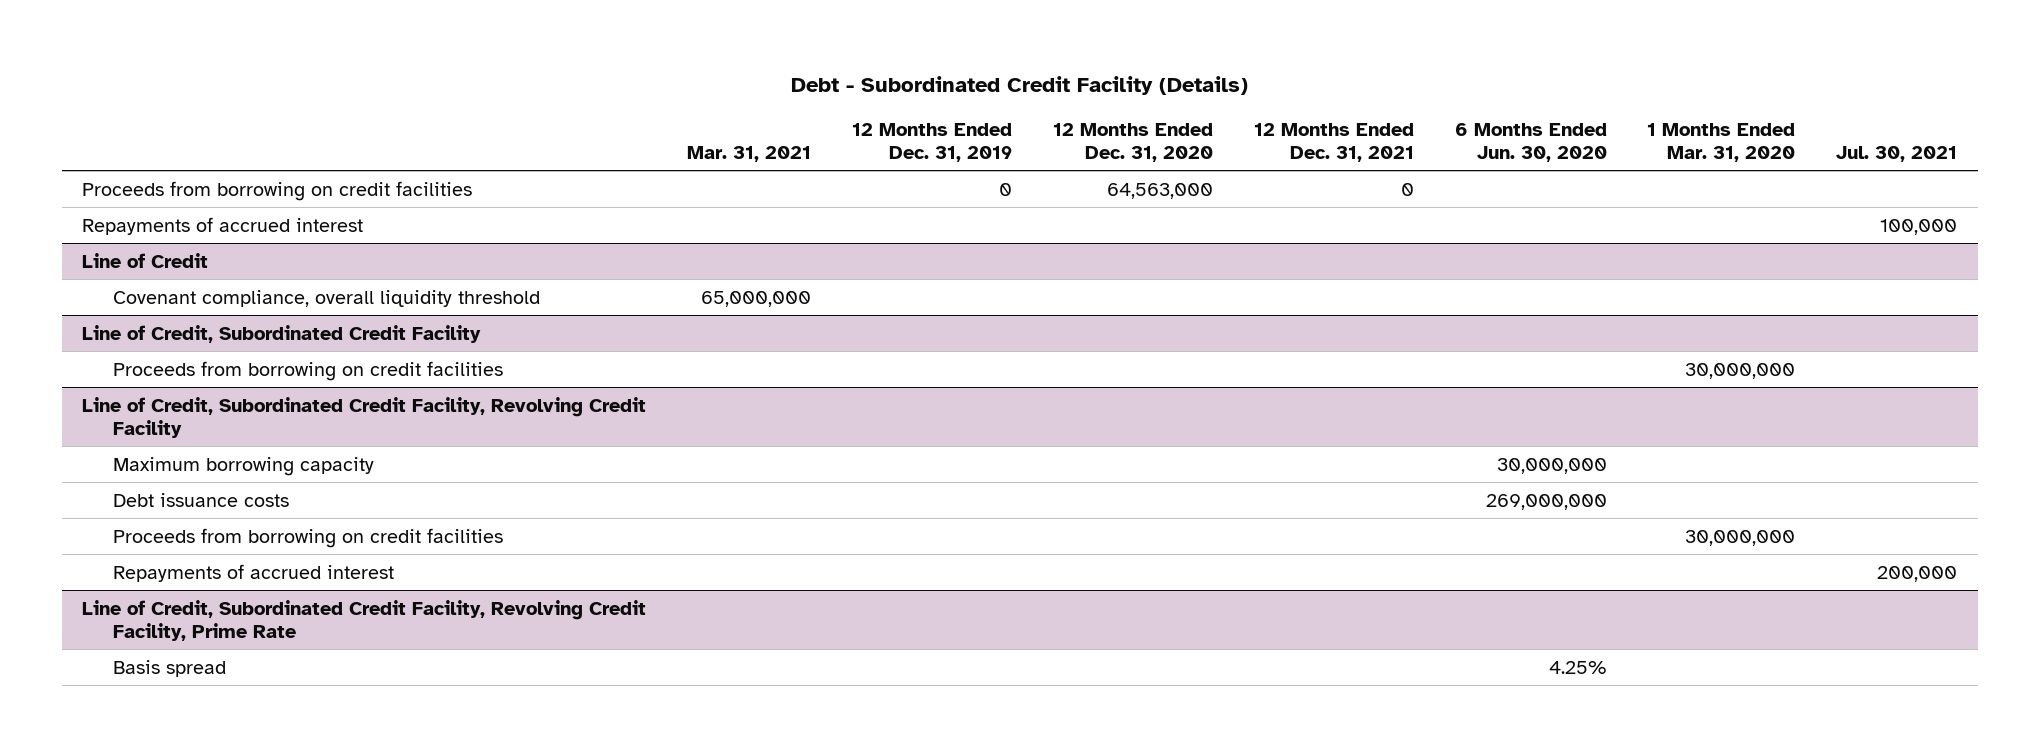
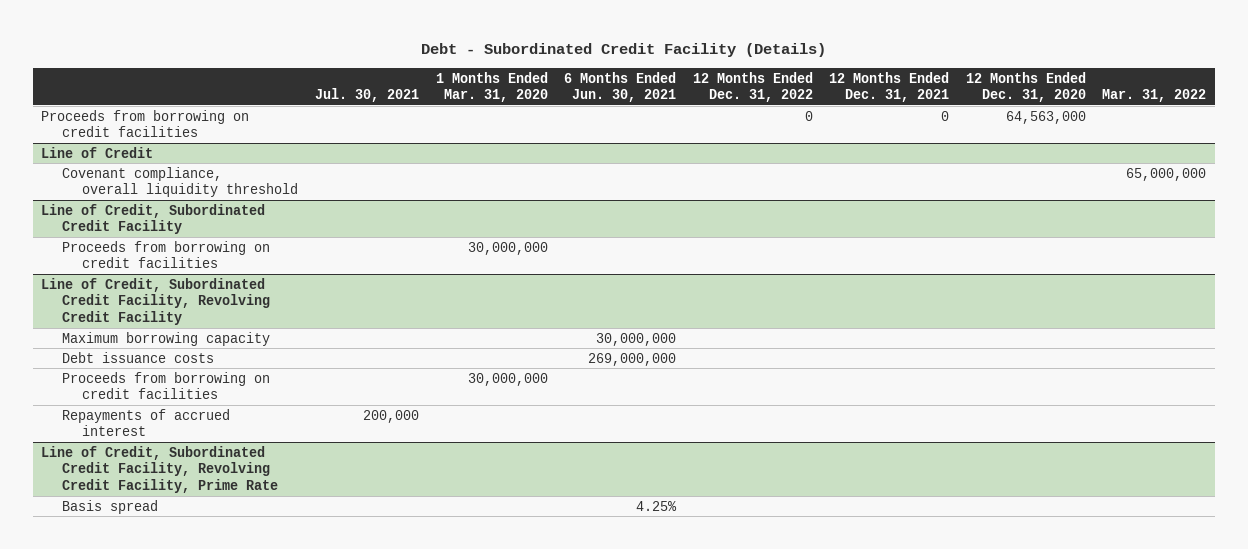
[687,145,812,162] Mar. 31, 2021 -> none
[852,122,1013,162] 12 Months Ended Dec. 31, 2019 -> none
[1454,122,1607,162] 6 Months Ended Jun. 30, 2020 -> none
none -> [564,71,677,103] 6 Months Ended Jun. 30, 2021
none -> [692,71,813,103] 12 Months Ended Dec. 31, 2022
none -> [1102,89,1207,103] Mar. 31, 2022
[82,216,364,235] Repayments of accrued interest -> none

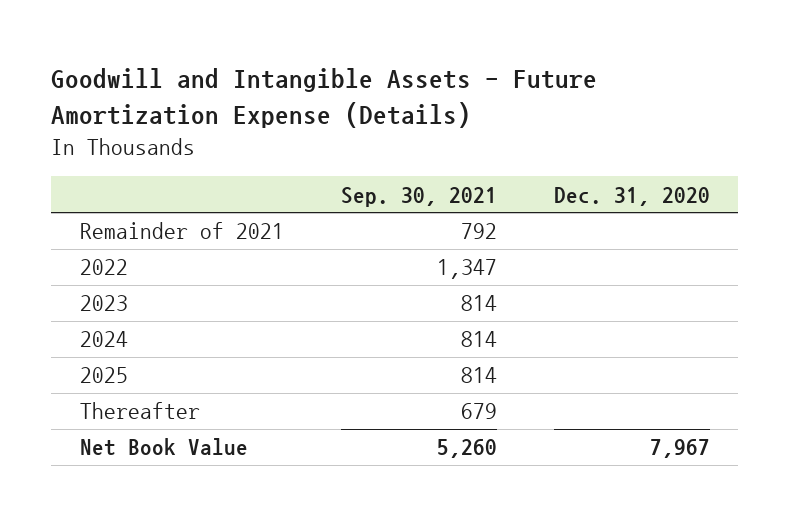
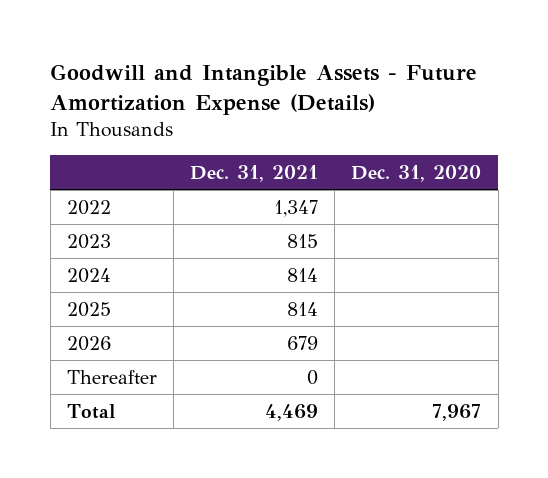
[340,186,497,207] Sep. 30, 2021 -> none
none -> [190,164,319,182] Dec. 31, 2021
[79,222,284,240] Remainder of 2021 -> none
none -> [66,335,111,351] 2026
[79,438,248,457] Net Book Value -> [66,403,115,419] Total

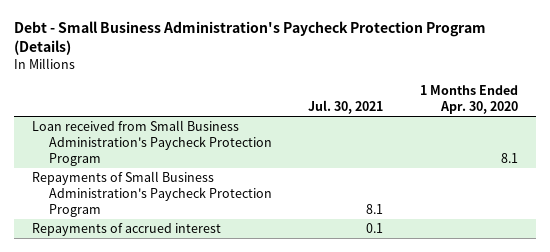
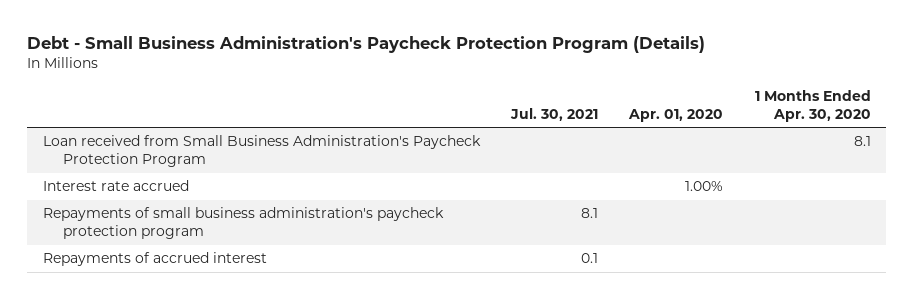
none -> [628,108,724,122] Apr. 01, 2020
none -> [42,180,189,192] Interest rate accrued
[32,171,273,217] Repayments of Small Business Administration's Paycheck Protection Program -> [42,207,444,240] Repayments of small business administration's paycheck protection program

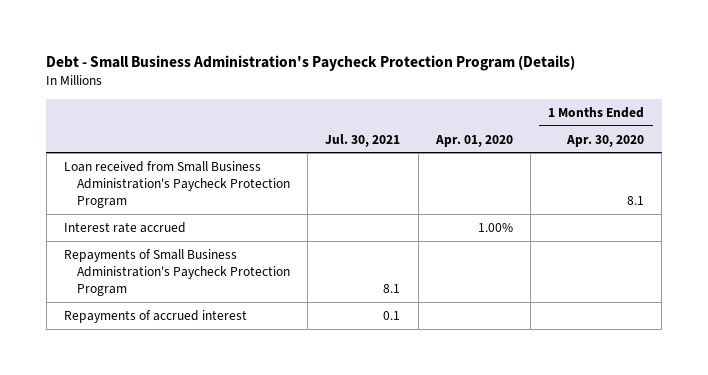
[42,207,444,240] Repayments of small business administration's paycheck protection program -> [63,248,291,296] Repayments of Small Business Administration's Paycheck Protection Program

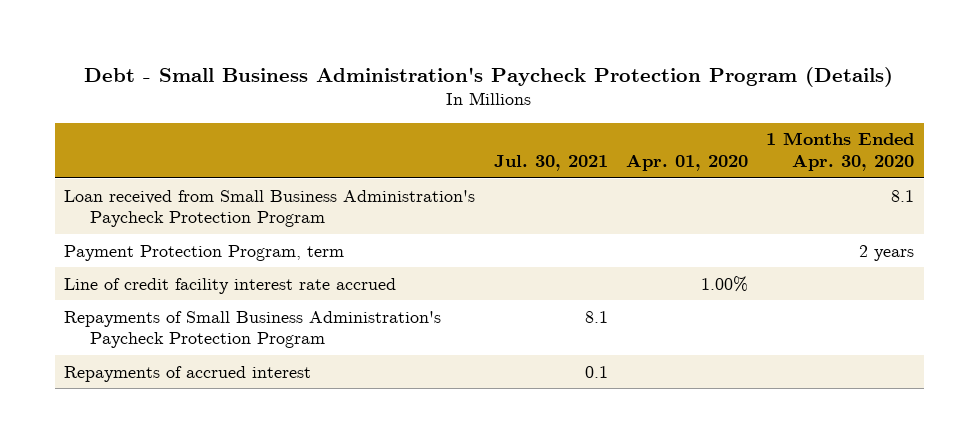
none -> [64,244,345,261] Payment Protection Program, term
[63,221,186,233] Interest rate accrued -> [64,277,397,294] Line of credit facility interest rate accrued

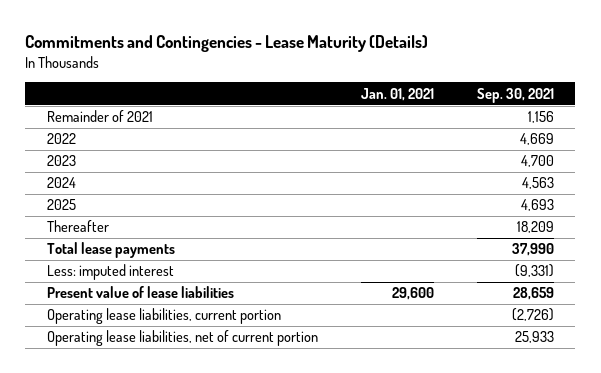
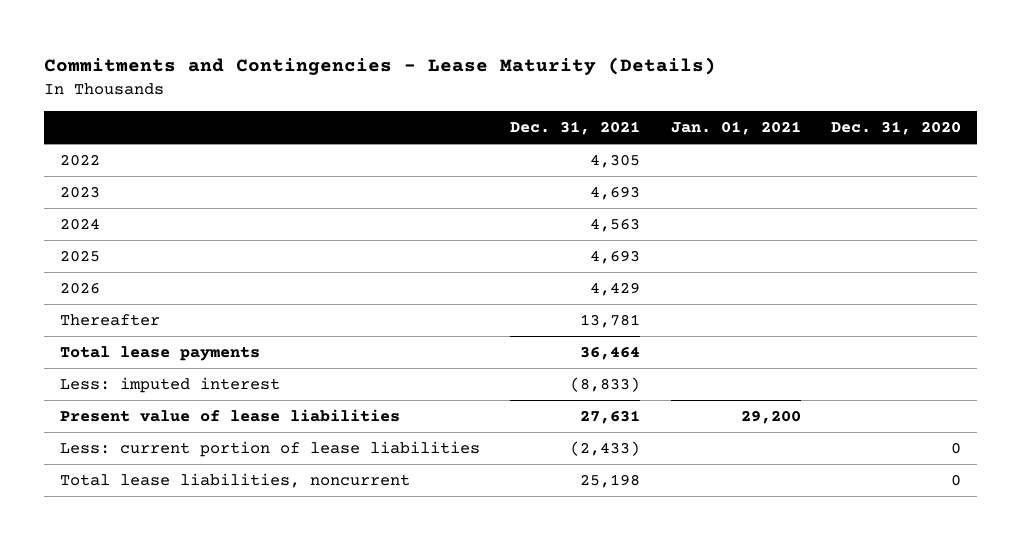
[476,87,554,103] Sep. 30, 2021 -> none
none -> [510,121,641,136] Dec. 31, 2021
none -> [831,121,962,136] Dec. 31, 2020
[46,110,153,123] Remainder of 2021 -> none
none -> [59,282,100,295] 2026
[391,287,434,301] 29,600 -> [740,410,801,425] 29,200
[46,308,281,325] Operating lease liabilities, current portion -> [59,441,480,458] Less: current portion of lease liabilities
[46,330,318,347] Operating lease liabilities, net of current portion -> [59,473,410,489] Total lease liabilities, noncurrent

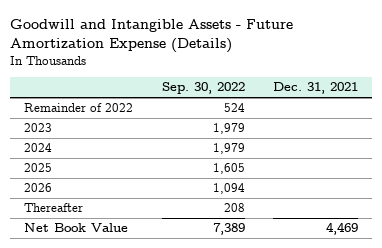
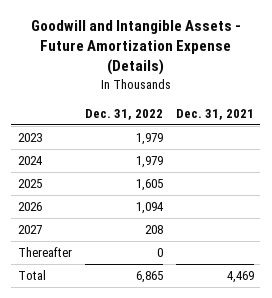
[161,82,245,95] Sep. 30, 2022 -> none
none -> [84,108,163,120] Dec. 31, 2022
[24,103,134,113] Remainder of 2022 -> none
none -> [17,225,42,235] 2027
[24,223,129,233] Net Book Value -> [17,270,46,281] Total

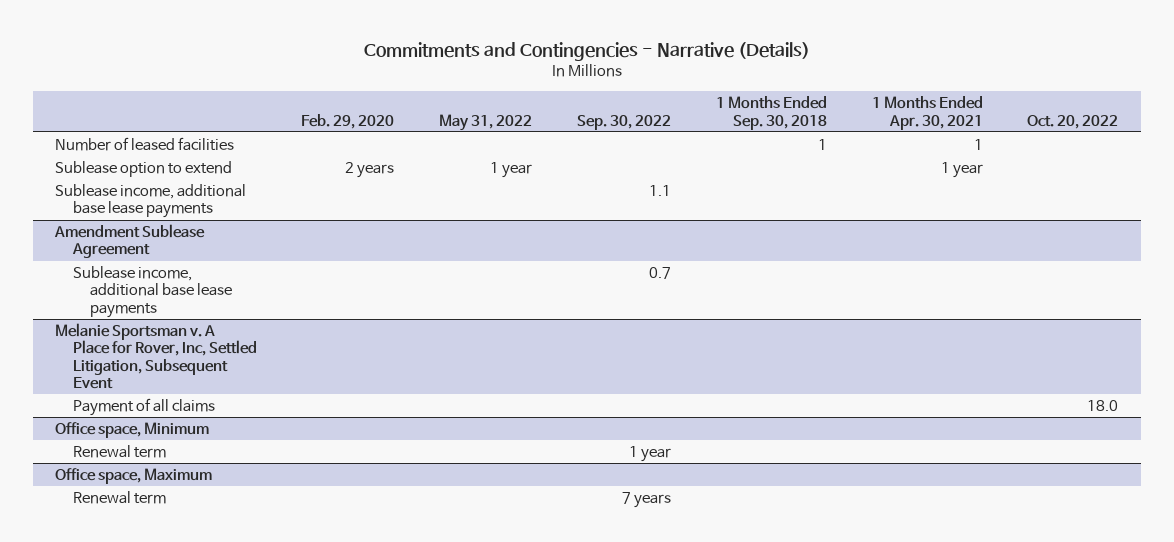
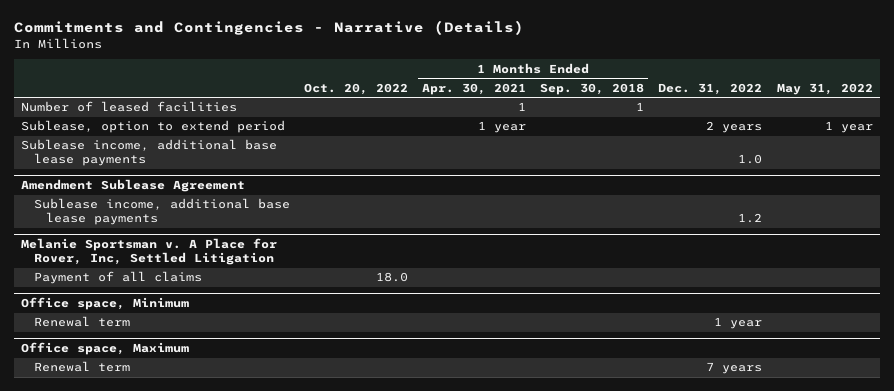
[301,113,395,129] Feb. 29, 2020 -> none
[577,114,672,130] Sep. 30, 2022 -> none
none -> [658,82,763,95] Dec. 31, 2022
[55,161,233,178] Sublease option to extend -> [21,120,286,134] Sublease, option to extend period
[55,323,257,390] Melanie Sportsman v. A Place for Rover, Inc, Settled Litigation, Subsequent Event -> [21,238,278,266] Melanie Sportsman v. A Place for Rover, Inc, Settled Litigation

